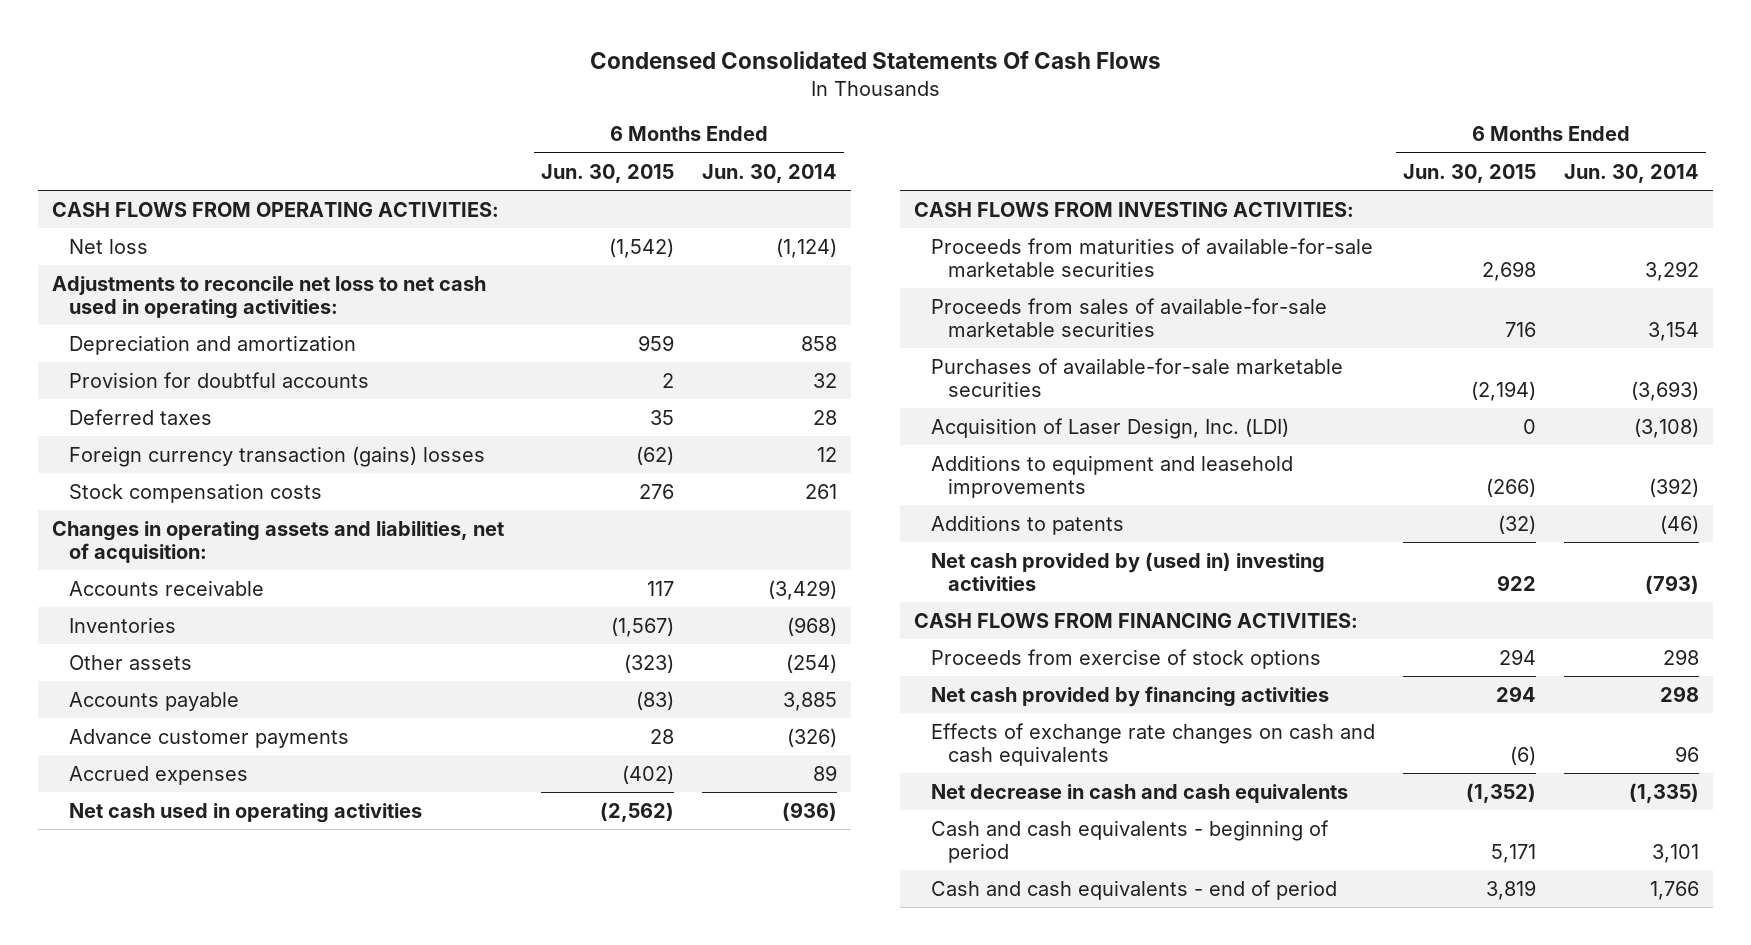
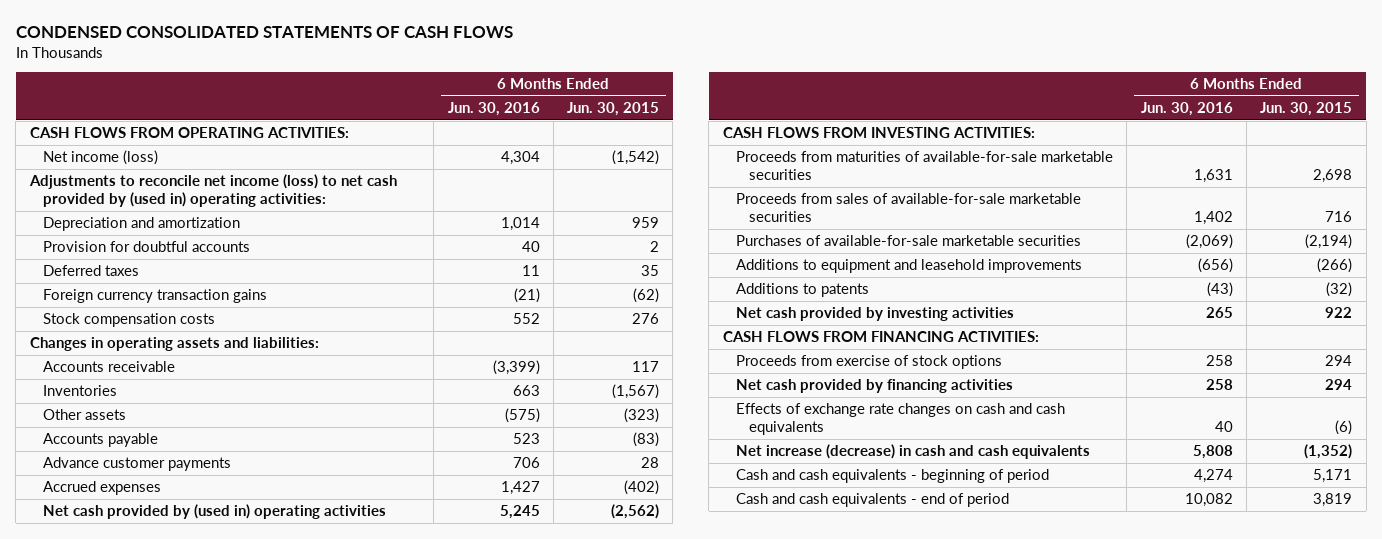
[589,51,1161,70] Condensed Consolidated Statements Of Cash Flows -> [15,26,513,39] CONDENSED CONSOLIDATED STATEMENTS OF CASH FLOWS
[701,163,837,183] Jun. 30, 2014 -> none
none -> [447,102,540,117] Jun. 30, 2016
[69,238,149,254] Net loss -> [42,150,158,166] Net income (loss)
[52,275,487,319] Adjustments to reconcile net loss to net cash used in operating activities: -> [28,174,397,207] Adjustments to reconcile net income (loss) to net cash provided by (used in) operating activities:
[69,445,486,467] Foreign currency transaction (gains) losses -> [42,289,267,304] Foreign currency transaction gains
[52,520,505,563] Changes in operating assets and liabilities, net of acquisition: -> [29,337,319,352] Changes in operating assets and liabilities:
[69,802,423,823] Net cash used in operating activities -> [42,504,386,520] Net cash provided by (used in) operating activities
[931,417,1290,439] Acquisition of Laser Design, Inc. (LDI) -> none
[931,551,1326,591] Net cash provided by (used in) investing activities -> [735,307,1014,322] Net cash provided by investing activities
[931,783,1349,803] Net decrease in cash and cash equivalents -> [735,444,1090,460] Net increase (decrease) in cash and cash equivalents

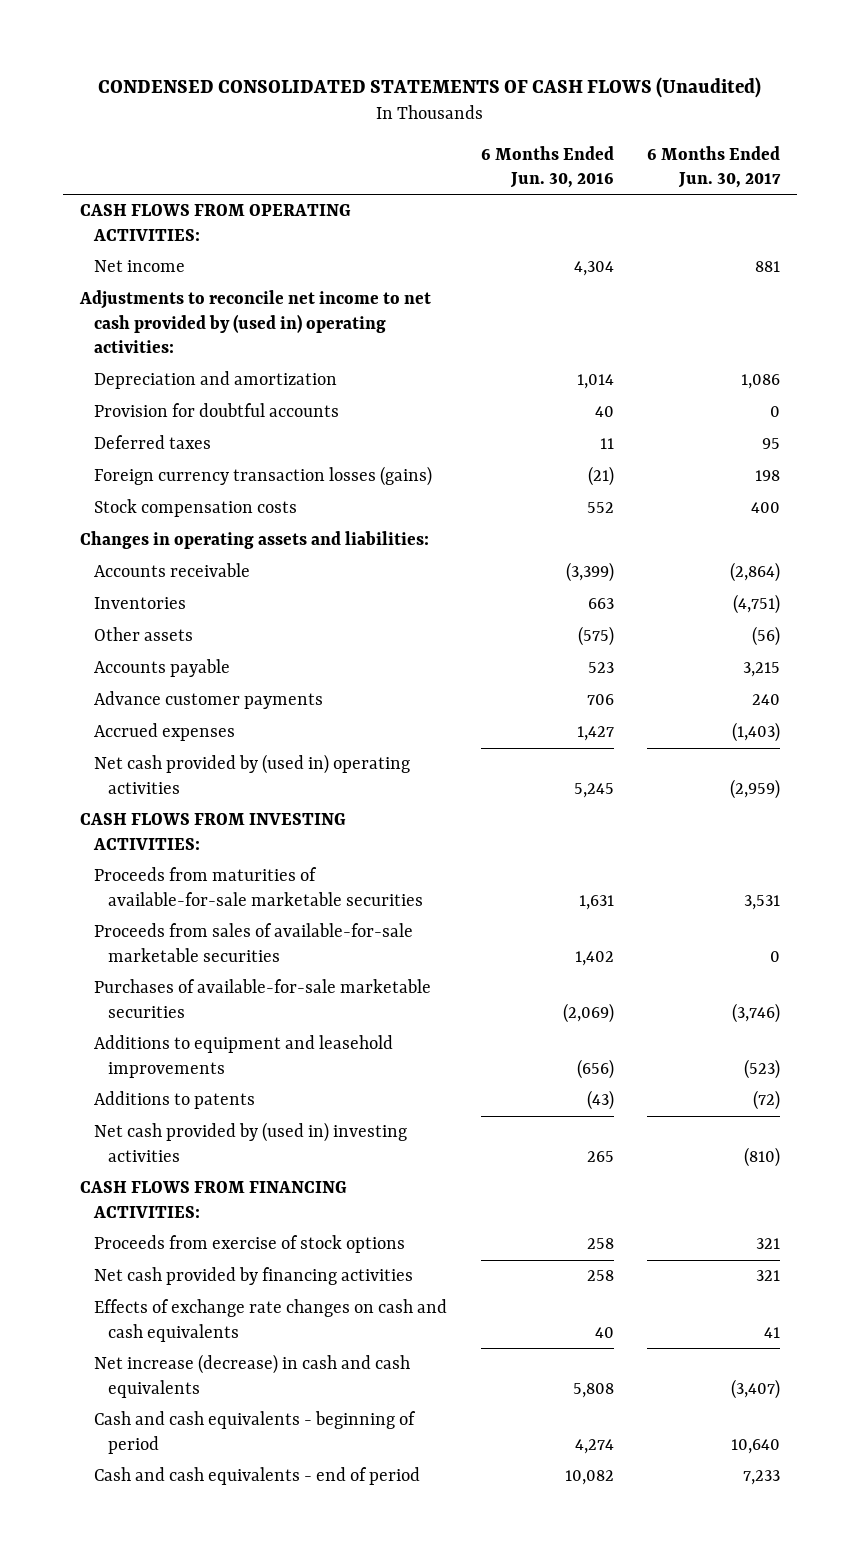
[15,26,513,39] CONDENSED CONSOLIDATED STATEMENTS OF CASH FLOWS -> [98,76,762,98] CONDENSED CONSOLIDATED STATEMENTS OF CASH FLOWS (Unaudited)
[567,102,660,117] Jun. 30, 2015 -> none
none -> [647,145,782,189] 6 Months Ended Jun. 30, 2017
[42,150,158,166] Net income (loss) -> [93,260,185,273] Net income
[28,174,397,207] Adjustments to reconcile net income (loss) to net cash provided by (used in) operating activities: -> [78,290,431,354] Adjustments to reconcile net income to net cash provided by (used in) operating activities:
[42,289,267,304] Foreign currency transaction gains -> [93,466,432,487] Foreign currency transaction losses (gains)
[735,307,1014,322] Net cash provided by investing activities -> [93,1122,407,1162] Net cash provided by (used in) investing activities

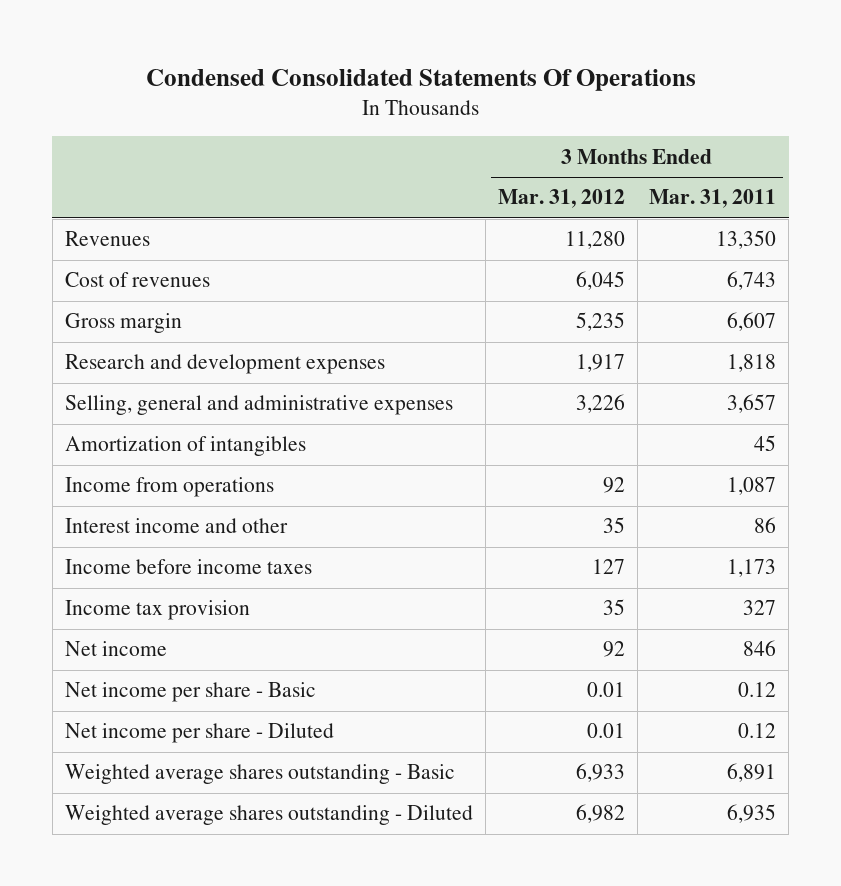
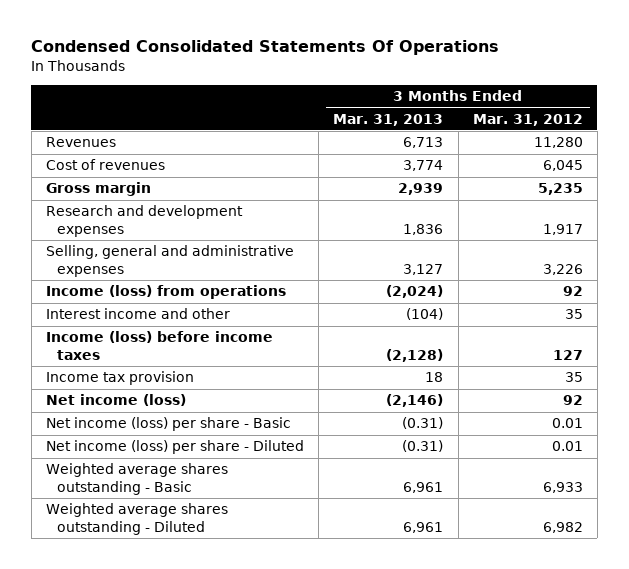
[649,189,777,209] Mar. 31, 2011 -> none
none -> [333,113,444,126] Mar. 31, 2013
[64,436,306,457] Amortization of intangibles -> none
[64,477,274,498] Income from operations -> [45,285,286,300] Income (loss) from operations
[64,559,312,575] Income before income taxes -> [45,331,273,360] Income (loss) before income taxes
[64,641,167,657] Net income -> [45,394,186,407] Net income (loss)
[64,682,316,703] Net income per share - Basic -> [45,417,291,432] Net income (loss) per share - Basic
[64,723,334,744] Net income per share - Diluted -> [45,440,304,455] Net income (loss) per share - Diluted

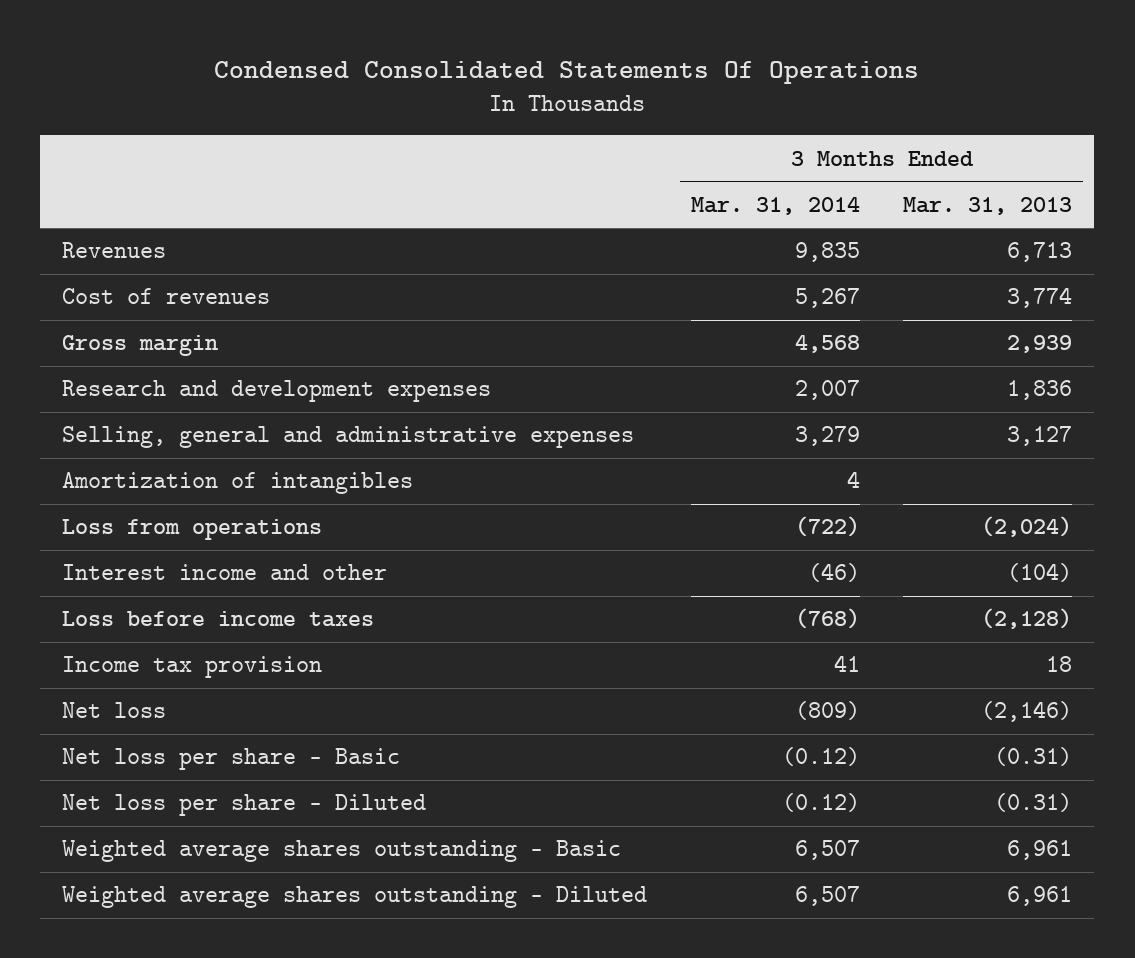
[472,113,583,126] Mar. 31, 2012 -> none
none -> [690,196,860,215] Mar. 31, 2014
none -> [62,472,414,495] Amortization of intangibles
[45,285,286,300] Income (loss) from operations -> [62,519,323,541] Loss from operations
[45,331,273,360] Income (loss) before income taxes -> [62,611,375,628] Loss before income taxes
[45,394,186,407] Net income (loss) -> [62,702,167,719] Net loss
[45,417,291,432] Net income (loss) per share - Basic -> [62,748,401,771] Net loss per share - Basic
[45,440,304,455] Net income (loss) per share - Diluted -> [62,794,427,817] Net loss per share - Diluted

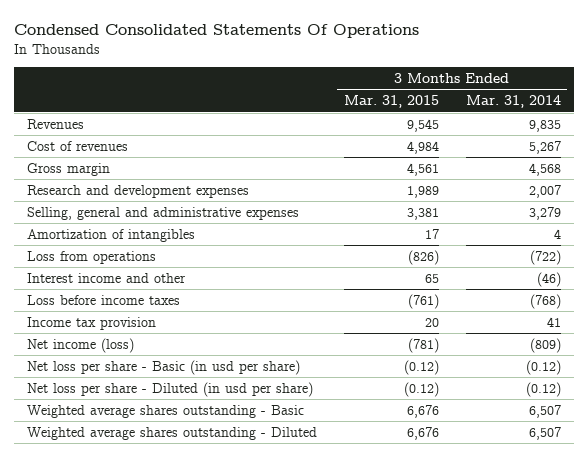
[903,196,1073,215] Mar. 31, 2013 -> none
none -> [343,95,439,109] Mar. 31, 2015
[62,702,167,719] Net loss -> [27,337,135,353] Net income (loss)
[62,748,401,771] Net loss per share - Basic -> [27,359,301,375] Net loss per share - Basic (in usd per share)
[62,794,427,817] Net loss per share - Diluted -> [27,381,314,397] Net loss per share - Diluted (in usd per share)

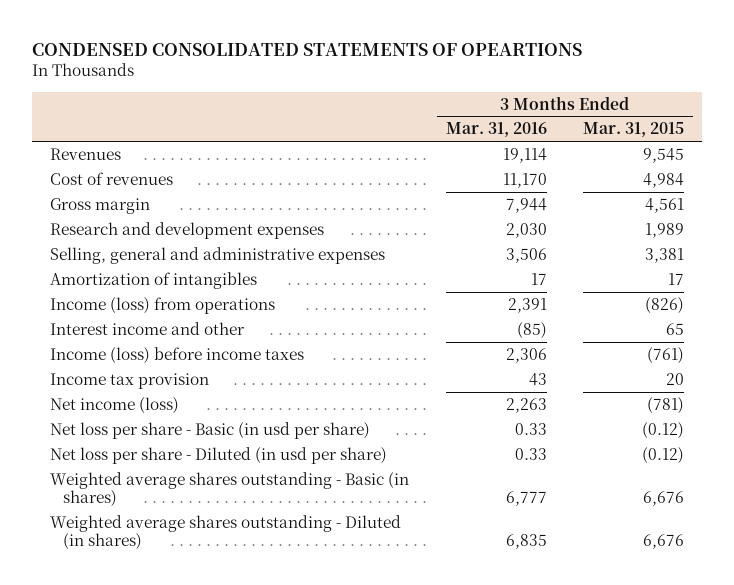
[13,24,419,39] Condensed Consolidated Statements Of Operations -> [31,42,582,56] CONDENSED CONSOLIDATED STATEMENTS OF OPEARTIONS
[465,95,561,109] Mar. 31, 2014 -> none
none -> [445,122,547,138] Mar. 31, 2016
[27,250,157,264] Loss from operations -> [50,297,276,315] Income (loss) from operations
[27,294,181,305] Loss before income taxes -> [50,347,305,365] Income (loss) before income taxes
[27,404,305,418] Weighted average shares outstanding - Basic -> [50,472,410,508] Weighted average shares outstanding - Basic (in shares)
[27,426,318,440] Weighted average shares outstanding - Diluted -> [50,515,402,551] Weighted average shares outstanding - Diluted (in shares)

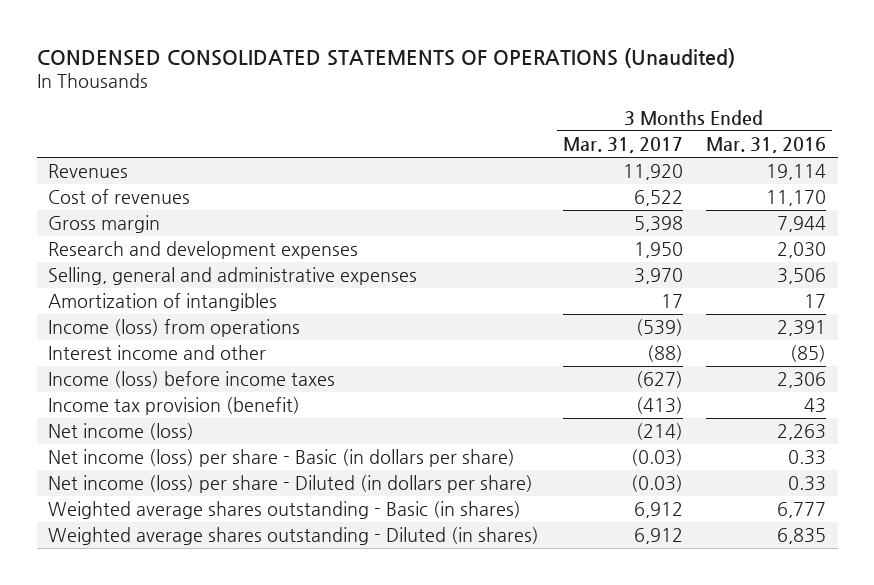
[31,42,582,56] CONDENSED CONSOLIDATED STATEMENTS OF OPEARTIONS -> [36,47,735,68] CONDENSED CONSOLIDATED STATEMENTS OF OPERATIONS (Unaudited)
[583,122,685,138] Mar. 31, 2015 -> none
none -> [562,137,683,154] Mar. 31, 2017
[50,373,210,390] Income tax provision -> [48,397,301,416] Income tax provision (benefit)
[50,422,371,440] Net loss per share - Basic (in usd per share) -> [48,449,516,468] Net income (loss) per share - Basic (in dollars per share)
[50,447,388,465] Net loss per share - Diluted (in usd per share) -> [48,475,534,494] Net income (loss) per share - Diluted (in dollars per share)

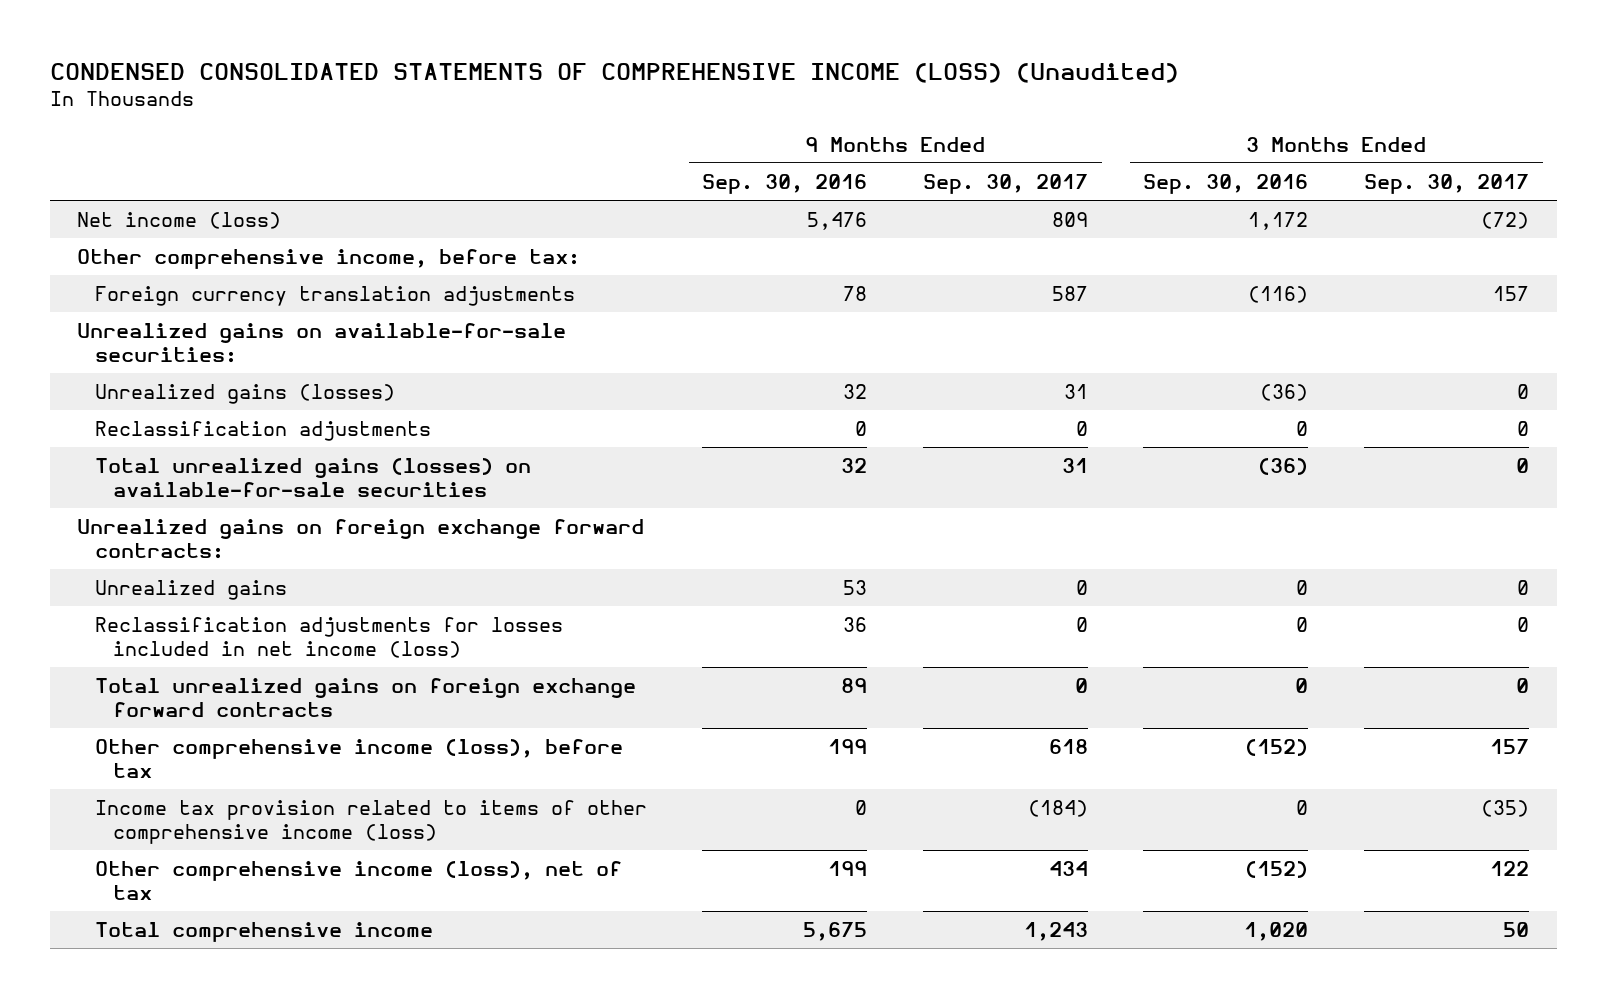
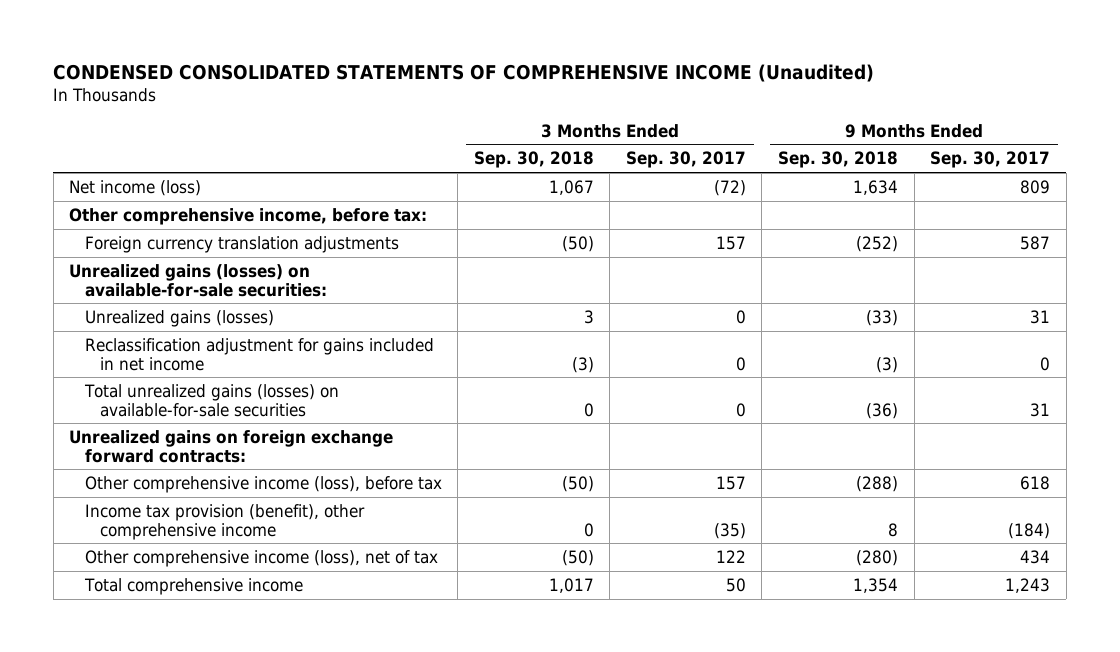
[49,62,1179,83] CONDENSED CONSOLIDATED STATEMENTS OF COMPREHENSIVE INCOME (LOSS) (Unaudited) -> [53,63,875,82] CONDENSED CONSOLIDATED STATEMENTS OF COMPREHENSIVE INCOME (Unaudited)
[702,173,868,194] Sep. 30, 2016 -> none
[1143,173,1309,194] Sep. 30, 2016 -> none
none -> [473,151,594,169] Sep. 30, 2018
none -> [778,151,899,169] Sep. 30, 2018
[77,323,567,363] Unrealized gains on available-for-sale securities: -> [69,263,327,297] Unrealized gains (losses) on available-for-sale securities:
[95,421,432,442] Reclassification adjustments -> [84,337,434,371] Reclassification adjustment for gains included in net income
[95,580,288,601] Unrealized gains -> none
[95,617,564,658] Reclassification adjustments for losses included in net income (loss) -> none
[95,678,637,717] Total unrealized gains on foreign exchange forward contracts -> none
[95,800,648,844] Income tax provision related to items of other comprehensive income (loss) -> [84,503,365,540] Income tax provision (benefit), other comprehensive income

